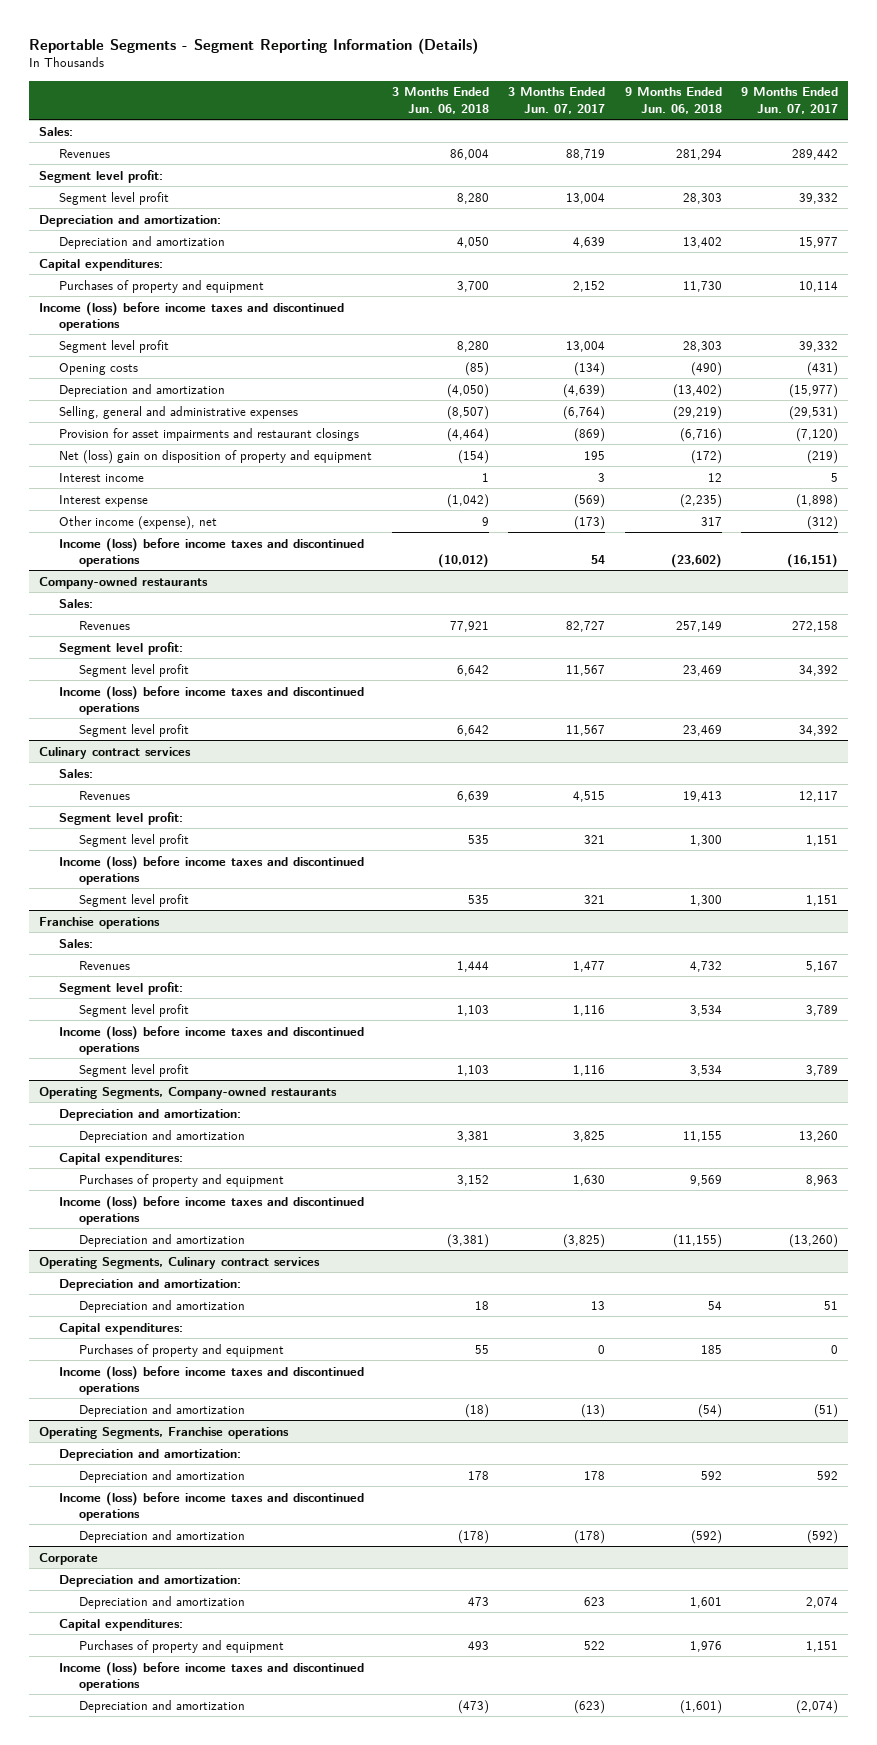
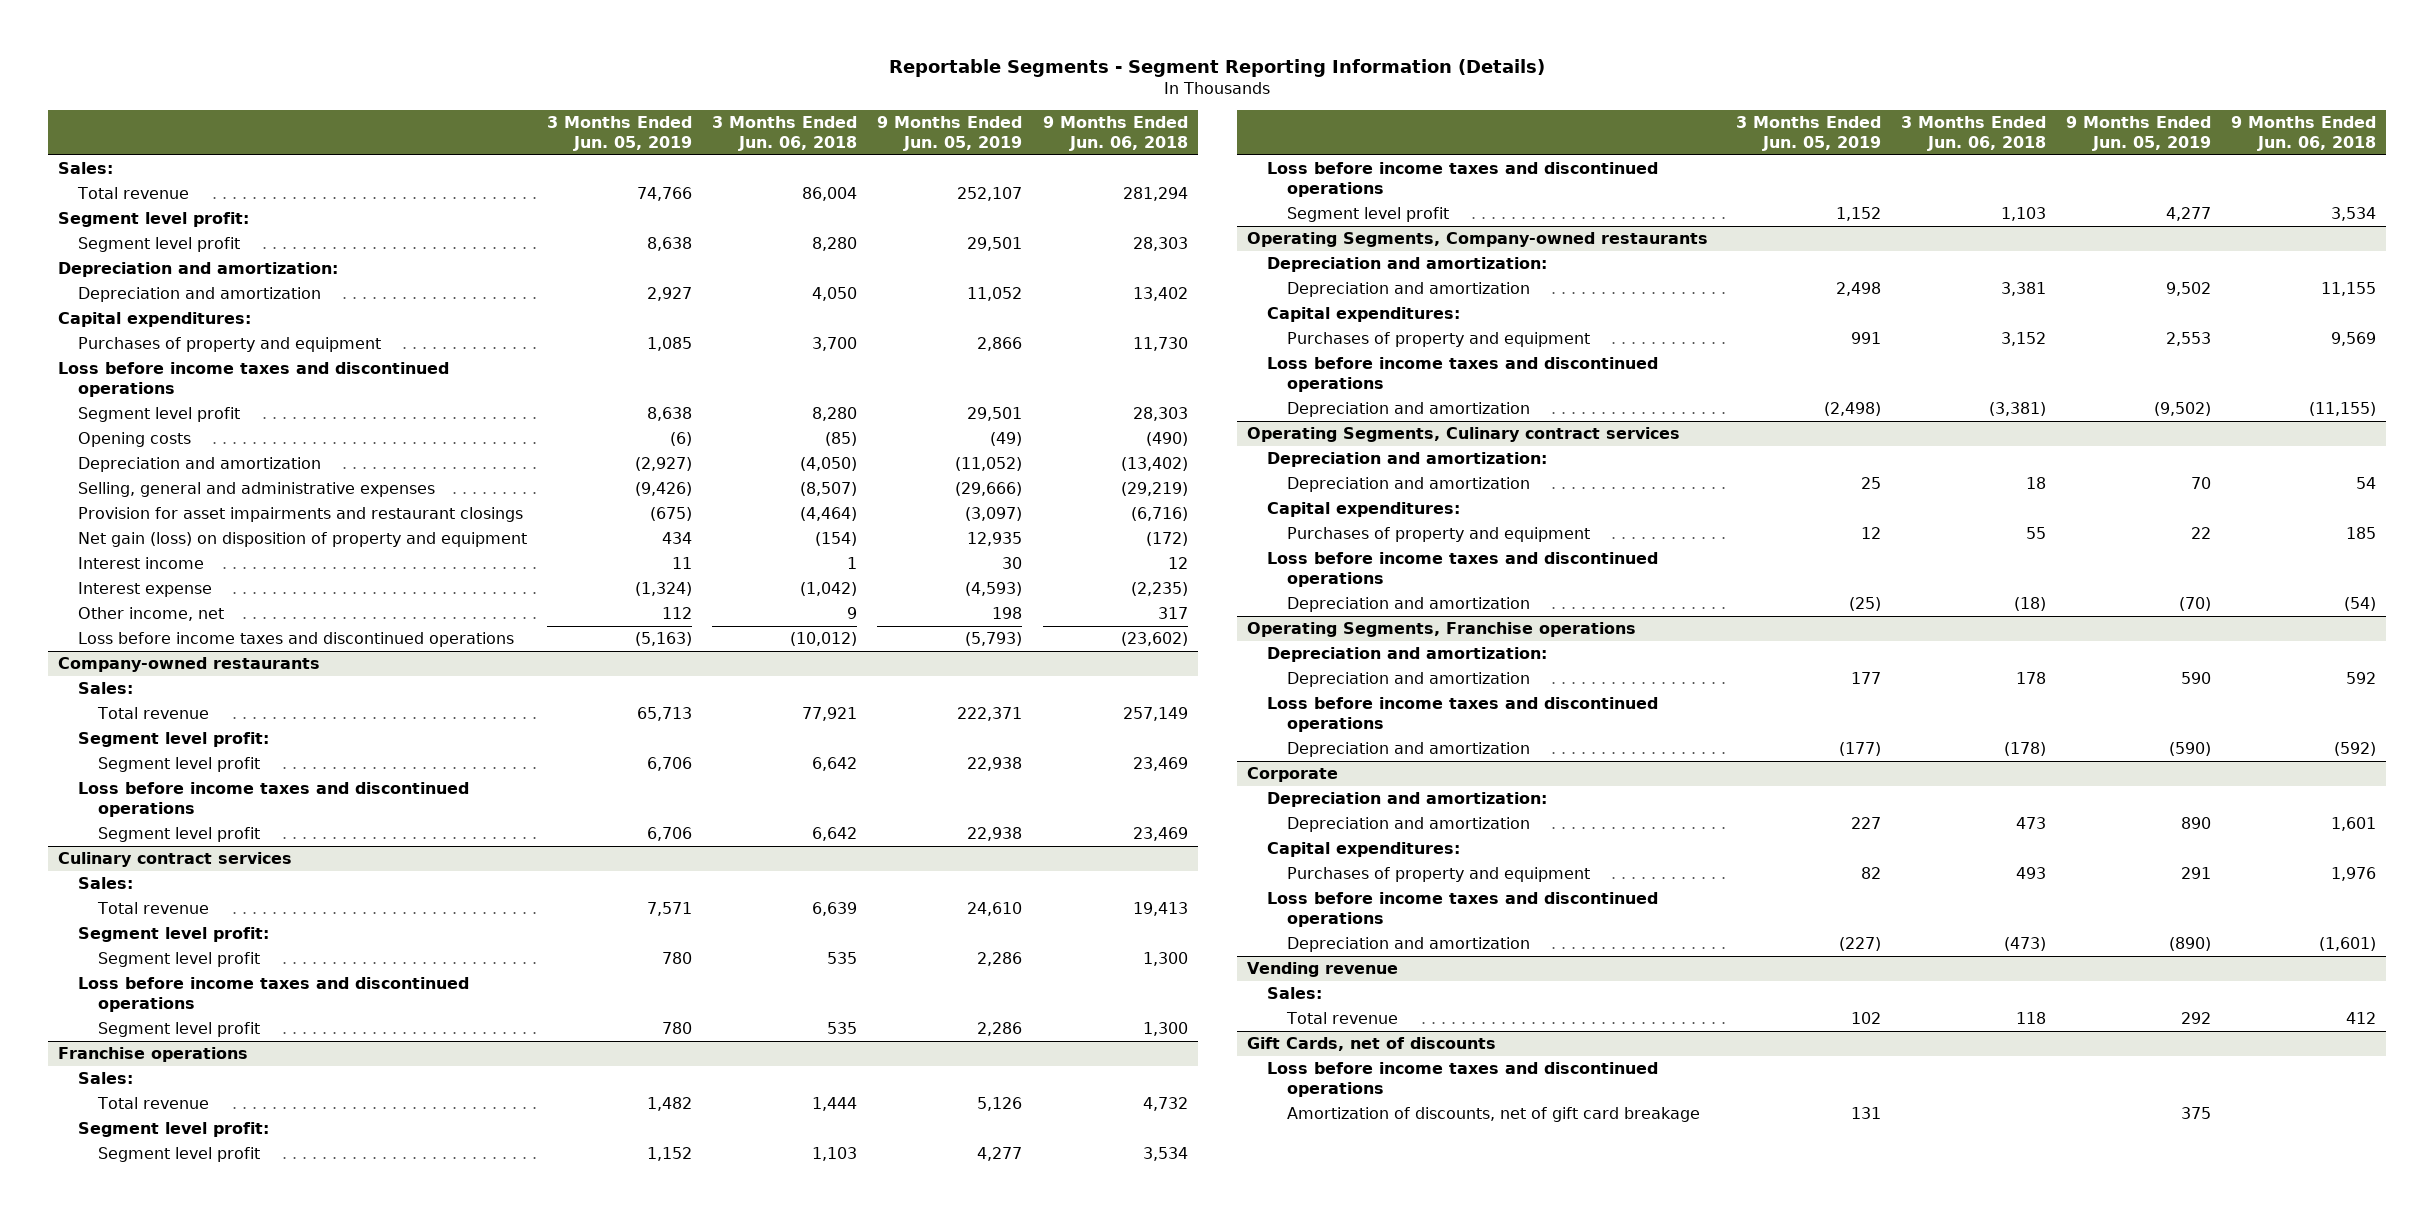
[508,87,606,114] 3 Months Ended Jun. 07, 2017 -> none
[741,87,839,114] 9 Months Ended Jun. 07, 2017 -> none
none -> [547,116,693,152] 3 Months Ended Jun. 05, 2019
none -> [877,116,1023,152] 9 Months Ended Jun. 05, 2019
[59,148,111,158] Revenues -> [77,187,190,200] Total revenue
[38,301,344,332] Income (loss) before income taxes and discontinued operations -> [58,362,450,397] Loss before income taxes and discontinued operations
[59,449,373,464] Net (loss) gain on disposition of property and equipment -> [78,532,528,548] Net gain (loss) on disposition of property and equipment
[59,515,218,530] Other income (expense), net -> [78,607,225,622] Other income, net
[59,537,365,568] Income (loss) before income taxes and discontinued operations -> [78,632,515,648] Loss before income taxes and discontinued operations
[79,620,131,630] Revenues -> [97,707,210,720] Total revenue
[59,685,365,716] Income (loss) before income taxes and discontinued operations -> [78,782,470,817] Loss before income taxes and discontinued operations
[79,790,131,800] Revenues -> [97,902,210,915] Total revenue
[59,855,365,886] Income (loss) before income taxes and discontinued operations -> [78,977,470,1012] Loss before income taxes and discontinued operations
[79,960,131,970] Revenues -> [97,1097,210,1110] Total revenue
[59,1025,365,1056] Income (loss) before income taxes and discontinued operations -> [1266,162,1658,197] Loss before income taxes and discontinued operations
[59,1195,365,1226] Income (loss) before income taxes and discontinued operations -> [1266,357,1658,392] Loss before income taxes and discontinued operations
[59,1365,365,1396] Income (loss) before income taxes and discontinued operations -> [1266,552,1658,587] Loss before income taxes and discontinued operations
[59,1491,365,1522] Income (loss) before income taxes and discontinued operations -> [1266,697,1658,732] Loss before income taxes and discontinued operations
[59,1661,365,1692] Income (loss) before income taxes and discontinued operations -> [1266,892,1658,927] Loss before income taxes and discontinued operations
none -> [1247,962,1399,978] Vending revenue
none -> [1266,987,1322,1000] Sales:
none -> [1285,1012,1398,1025] Total revenue
none -> [1247,1037,1497,1052] Gift Cards, net of discounts
none -> [1266,1062,1658,1097] Loss before income taxes and discontinued operations
none -> [1286,1107,1700,1123] Amortization of discounts, net of gift card breakage

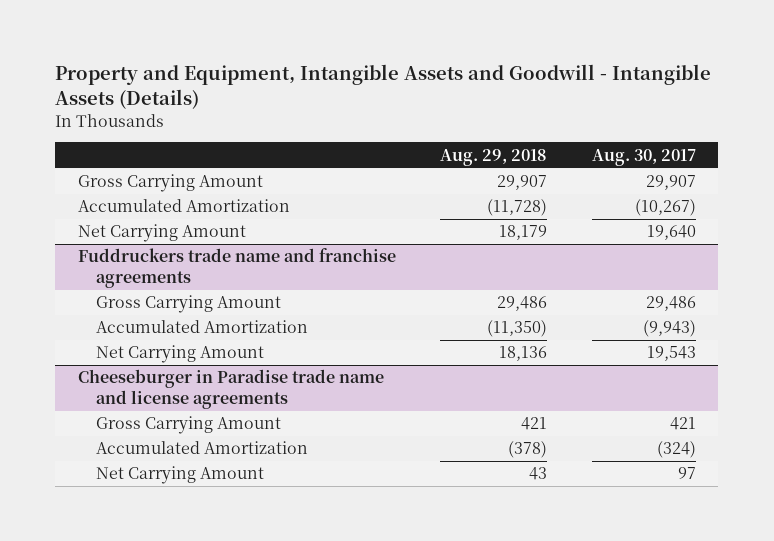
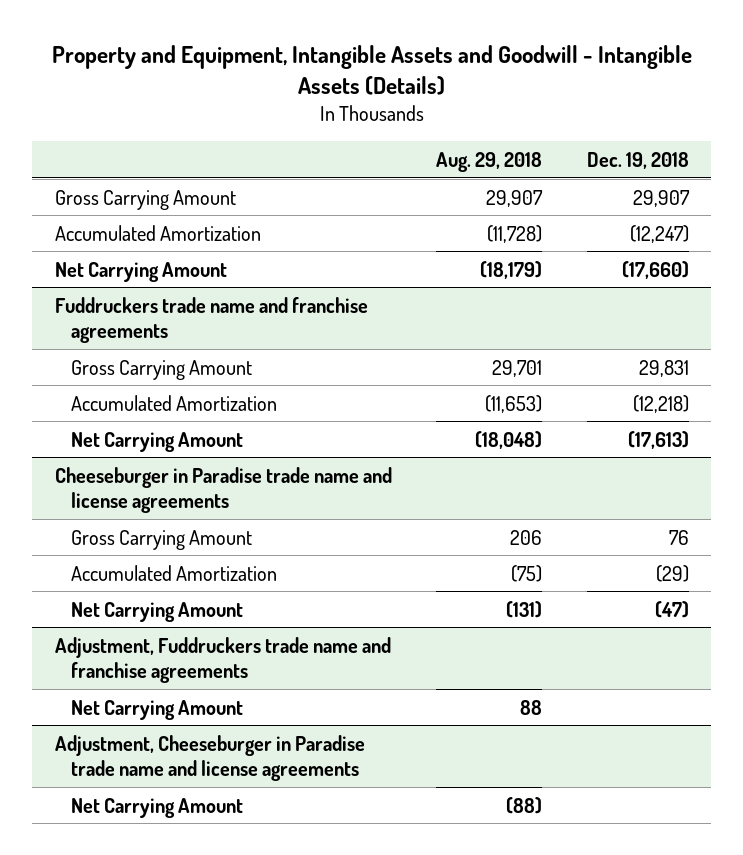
[591,148,696,166] Aug. 30, 2017 -> none
none -> [586,151,689,169] Dec. 19, 2018
[499,225,548,241] 18,179 -> [480,260,543,279] (18,179)
[497,296,548,312] 29,486 -> [492,359,543,377] 29,701
[487,320,548,338] (11,350) -> [485,394,543,413] (11,653)
[499,346,548,362] 18,136 -> [475,430,543,449] (18,048)
[521,417,548,431] 421 -> [510,529,543,545] 206
[508,441,548,459] (378) -> [511,564,543,582] (75)
[529,467,548,481] 43 -> [506,600,543,618] (131)
none -> [54,636,391,683] Adjustment, Fuddruckers trade name and franchise agreements
none -> [70,699,243,720] Net Carrying Amount
none -> [54,734,365,781] Adjustment, Cheeseburger in Paradise trade name and license agreements
none -> [70,797,243,818] Net Carrying Amount

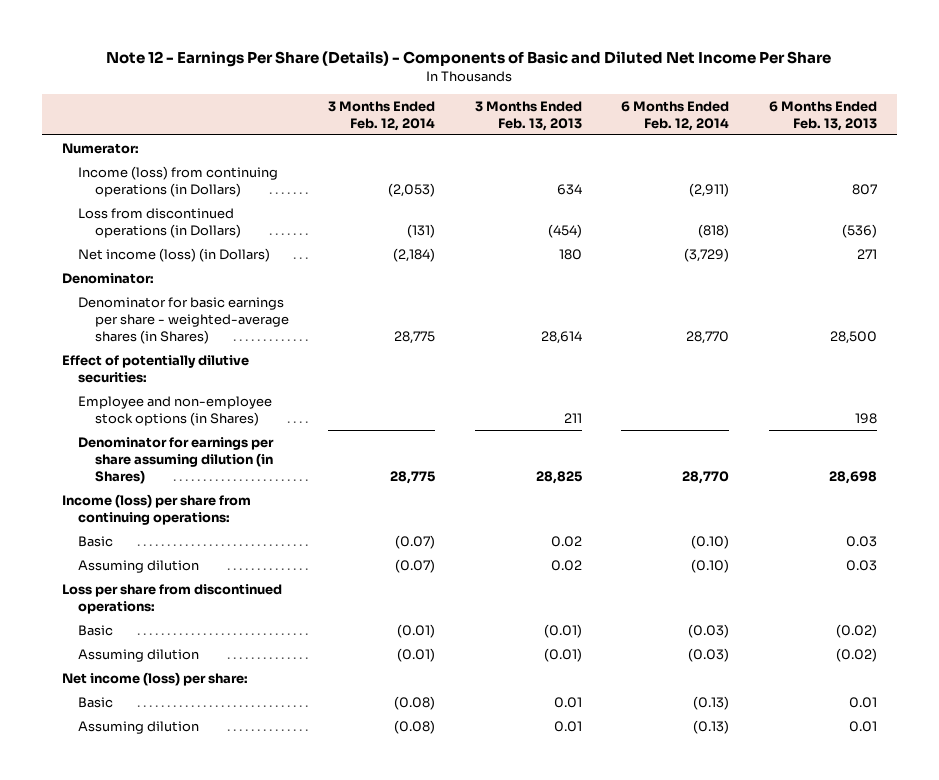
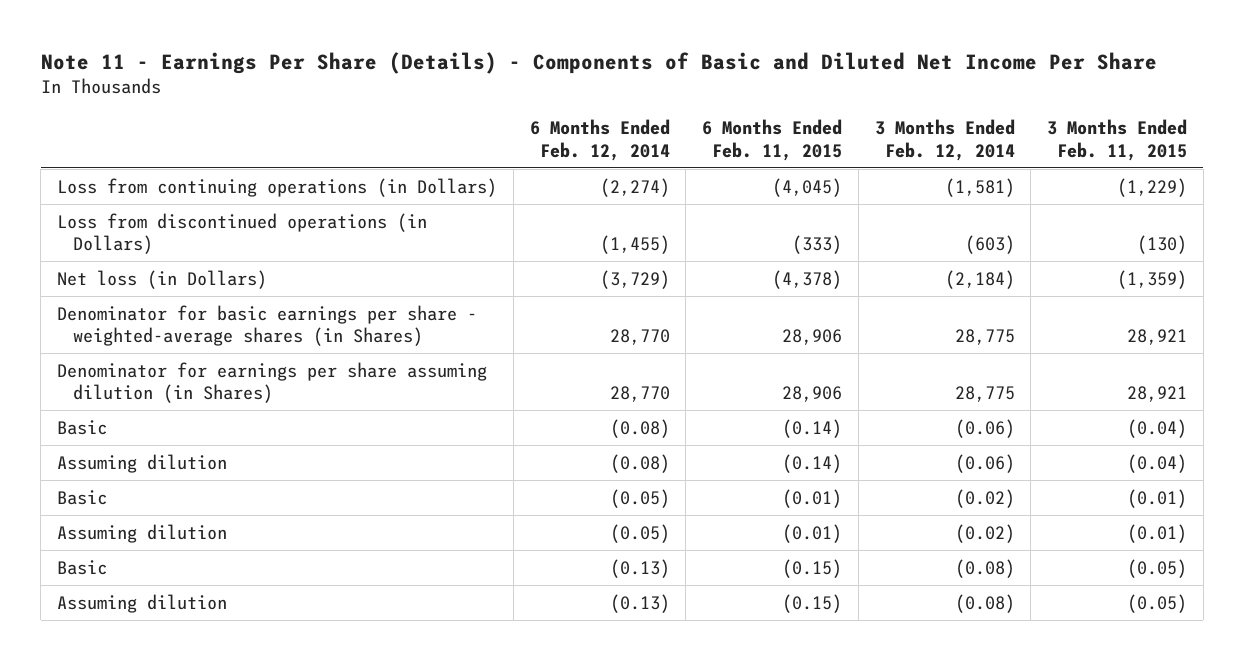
[106,50,832,67] Note 12 - Earnings Per Share (Details) - Components of Basic and Diluted Net Income Per Share -> [40,51,1157,74] Note 11 - Earnings Per Share (Details) - Components of Basic and Diluted Net Income Per Share
[474,100,582,131] 3 Months Ended Feb. 13, 2013 -> none
[768,100,877,131] 6 Months Ended Feb. 13, 2013 -> none
none -> [702,119,843,161] 6 Months Ended Feb. 11, 2015
none -> [1047,119,1188,161] 3 Months Ended Feb. 11, 2015
[62,142,140,154] Numerator: -> none
[62,272,155,284] Denominator: -> none
[78,165,279,197] Income (loss) from continuing operations (in Dollars) -> [57,177,498,197] Loss from continuing operations (in Dollars)
[388,182,436,197] (2,053) -> [944,177,1015,197] (1,581)
[689,182,730,197] (2,911) -> [599,177,670,197] (2,274)
[407,223,436,238] (131) -> [964,235,1015,255] (603)
[698,223,730,238] (818) -> [599,235,670,255] (1,455)
[78,247,271,262] Net income (loss) (in Dollars) -> [57,269,268,289] Net loss (in Dollars)
[62,354,250,383] Effect of potentially dilutive securities: -> none
[78,395,273,426] Employee and non-employee stock options (in Shares) -> none
[62,493,252,525] Income (loss) per share from continuing operations: -> none
[62,583,283,614] Loss per share from discontinued operations: -> none
[62,671,249,686] Net income (loss) per share: -> none
[395,534,436,549] (0.07) -> [954,418,1015,438] (0.06)
[691,534,730,549] (0.10) -> [609,418,670,438] (0.08)
[395,558,436,573] (0.07) -> [954,453,1015,473] (0.06)
[691,558,730,573] (0.10) -> [609,453,670,473] (0.08)
[397,623,436,638] (0.01) -> [954,488,1015,508] (0.02)
[688,623,730,638] (0.03) -> [609,488,670,508] (0.05)
[397,647,436,662] (0.01) -> [954,523,1015,543] (0.02)
[688,647,730,662] (0.03) -> [609,523,670,543] (0.05)

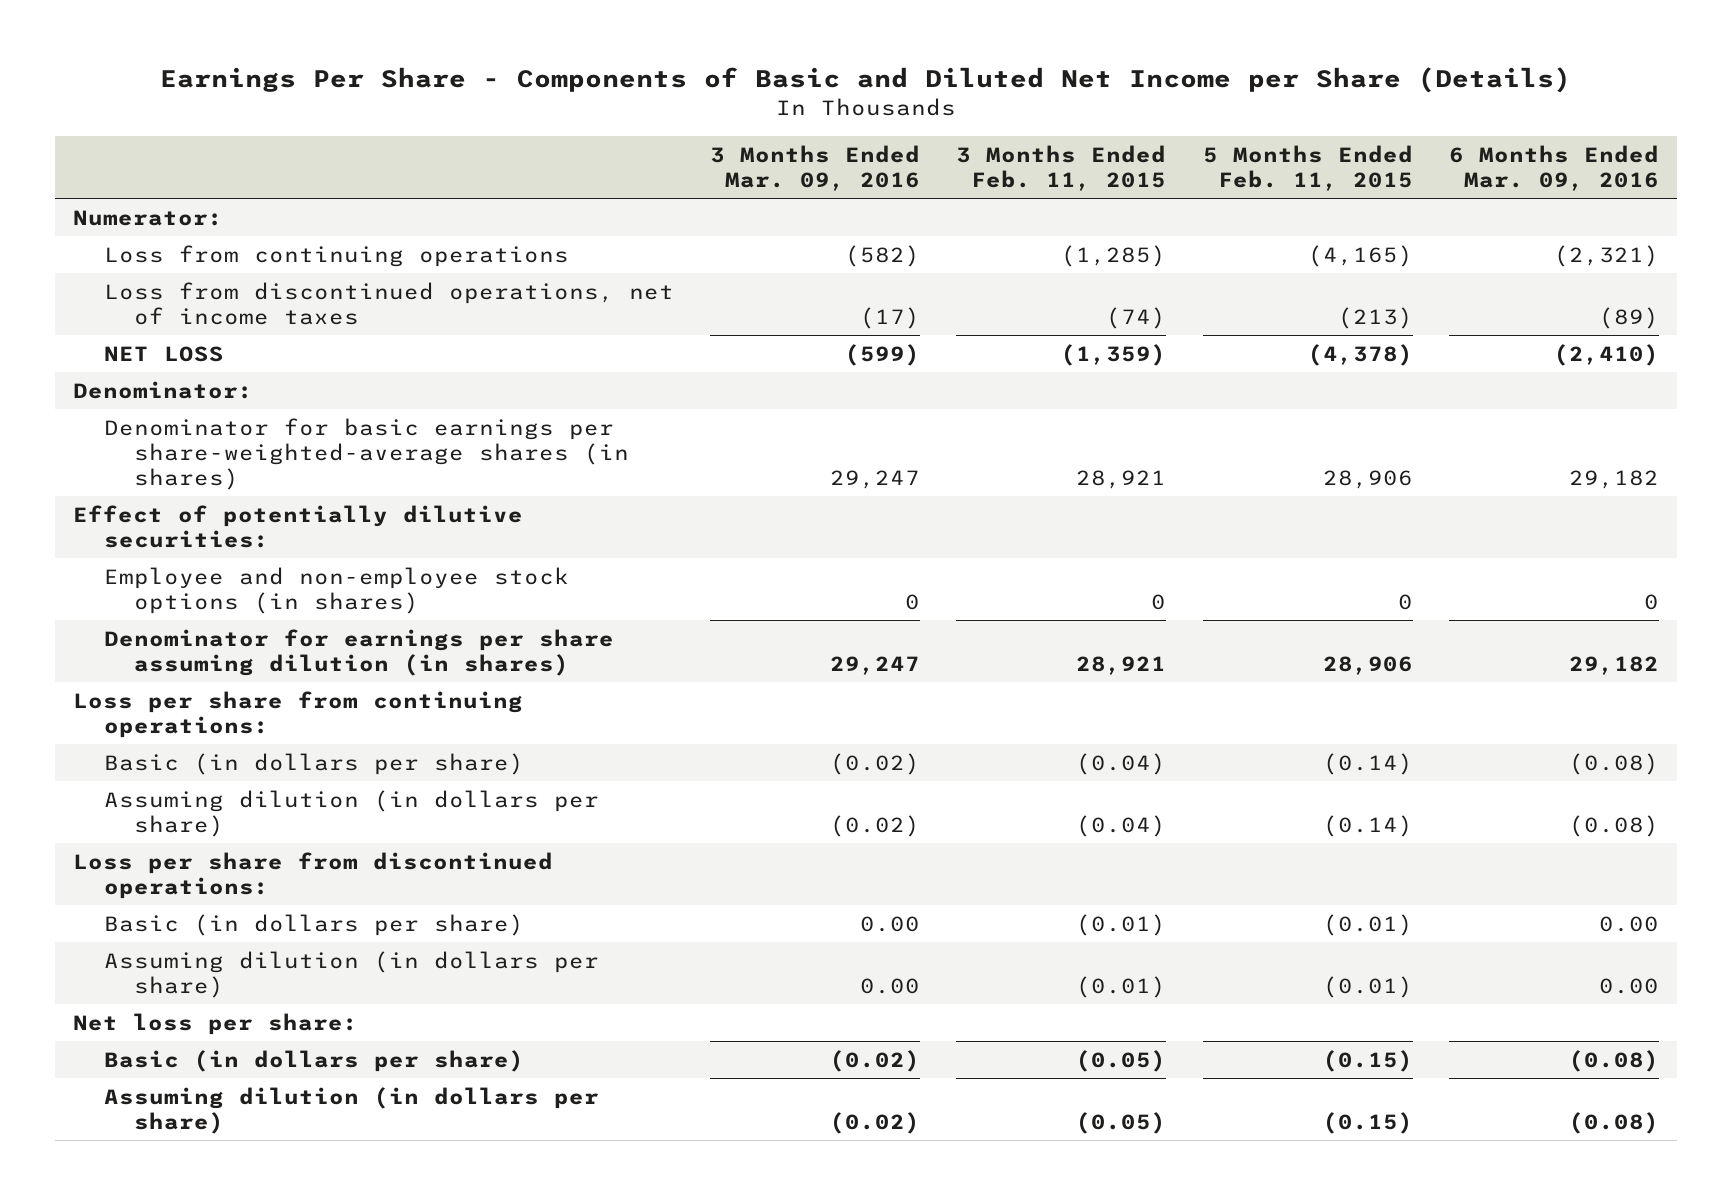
[40,51,1157,74] Note 11 - Earnings Per Share (Details) - Components of Basic and Diluted Net Income Per Share -> [160,67,1572,94] Earnings Per Share - Components of Basic and Diluted Net Income per Share (Details)
[529,119,670,161] 6 Months Ended Feb. 12, 2014 -> none
[702,119,843,161] 6 Months Ended Feb. 11, 2015 -> none
[874,119,1015,161] 3 Months Ended Feb. 12, 2014 -> none
none -> [710,145,921,191] 3 Months Ended Mar. 09, 2016
none -> [1202,145,1413,191] 5 Months Ended Feb. 11, 2015
none -> [1448,145,1659,191] 6 Months Ended Mar. 09, 2016
none -> [73,209,224,226] Numerator:
[57,177,498,197] Loss from continuing operations (in Dollars) -> [103,244,569,267] Loss from continuing operations
[1117,177,1188,197] (1,229) -> [1061,244,1167,267] (1,285)
[57,212,428,255] Loss from discontinued operations (in Dollars) -> [103,281,674,325] Loss from discontinued operations, net of income taxes
[1137,235,1188,255] (130) -> [1106,306,1167,329] (74)
[57,269,268,289] Net loss (in Dollars) -> [103,345,224,362] NET LOSS
none -> [73,380,254,399] Denominator:
[57,304,478,347] Denominator for basic earnings per share - weighted-average shares (in Shares) -> [103,417,630,490] Denominator for basic earnings per share-weighted-average shares (in shares)
none -> [73,504,524,548] Effect of potentially dilutive securities:
none -> [103,566,569,614] Employee and non-employee stock options (in shares)
[57,361,488,404] Denominator for earnings per share assuming dilution (in Shares) -> [103,628,614,676] Denominator for earnings per share assuming dilution (in shares)
none -> [73,690,524,738] Loss per share from continuing operations:
[57,419,108,435] Basic -> [103,752,524,775] Basic (in dollars per share)
[57,453,228,473] Assuming dilution -> [103,789,599,837] Assuming dilution (in dollars per share)
none -> [73,851,554,899] Loss per share from discontinued operations:
[57,489,108,505] Basic -> [103,913,524,936] Basic (in dollars per share)
[57,523,228,543] Assuming dilution -> [103,950,599,998] Assuming dilution (in dollars per share)
none -> [73,1012,359,1035] Net loss per share:
[57,559,108,575] Basic -> [103,1049,524,1072] Basic (in dollars per share)
[57,593,228,613] Assuming dilution -> [103,1086,599,1134] Assuming dilution (in dollars per share)

